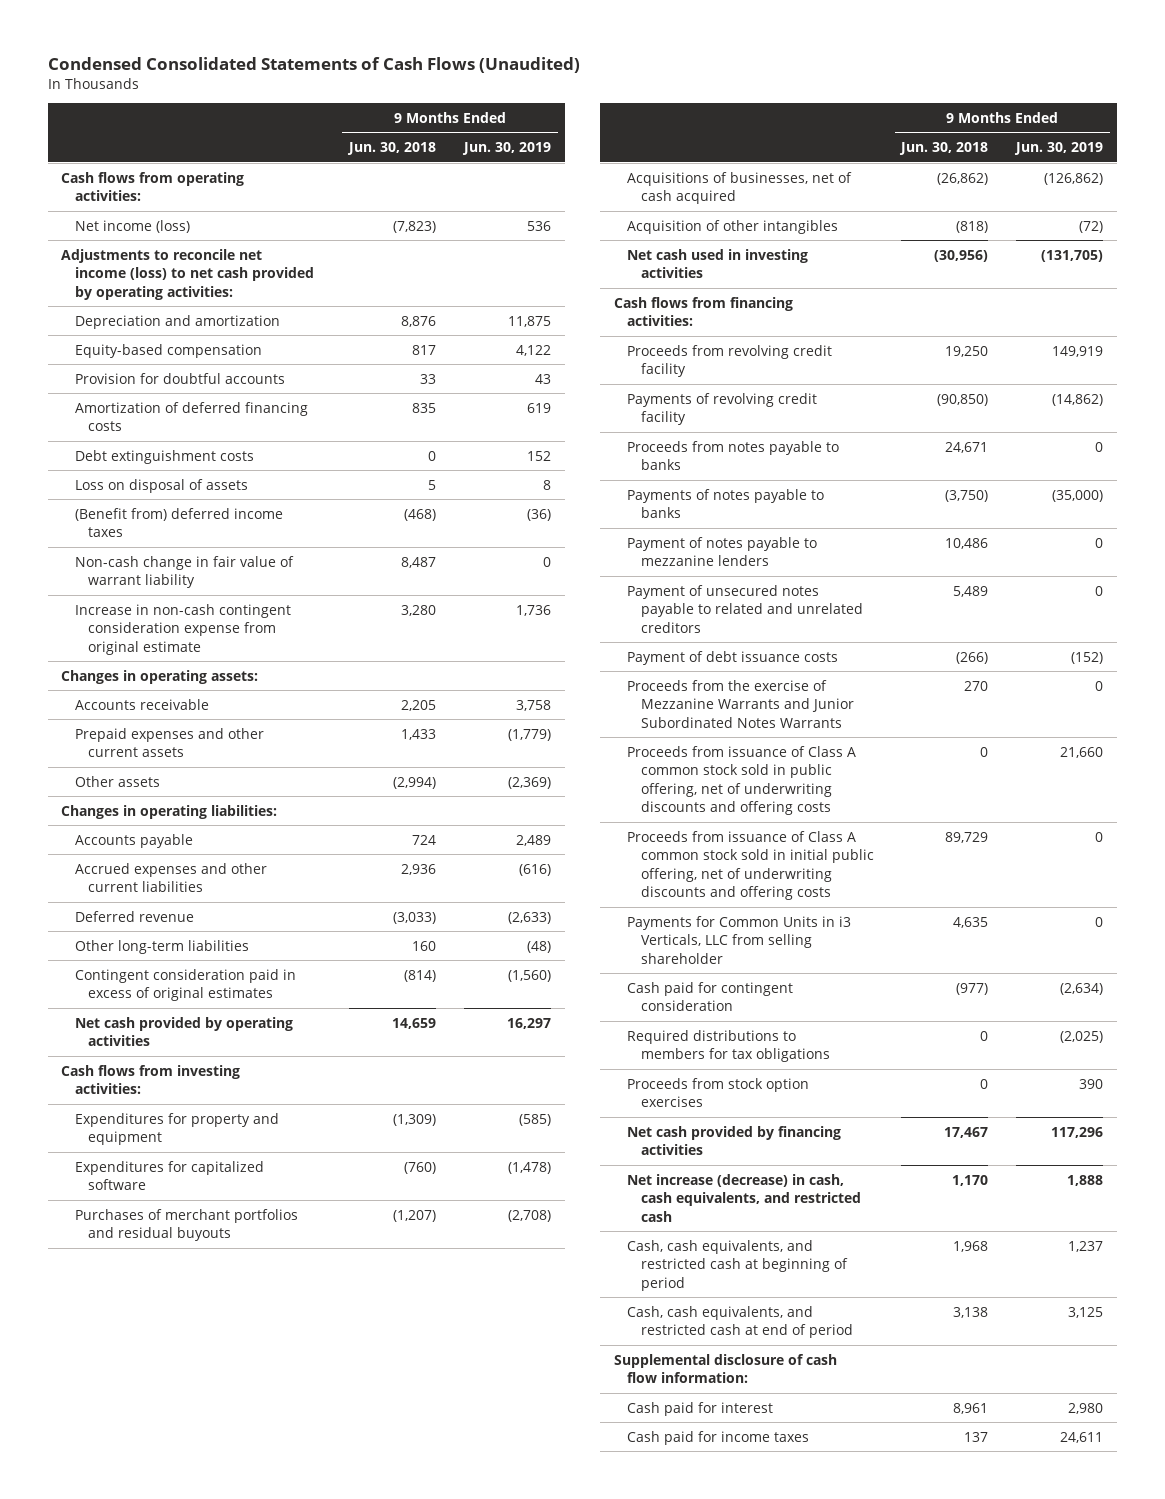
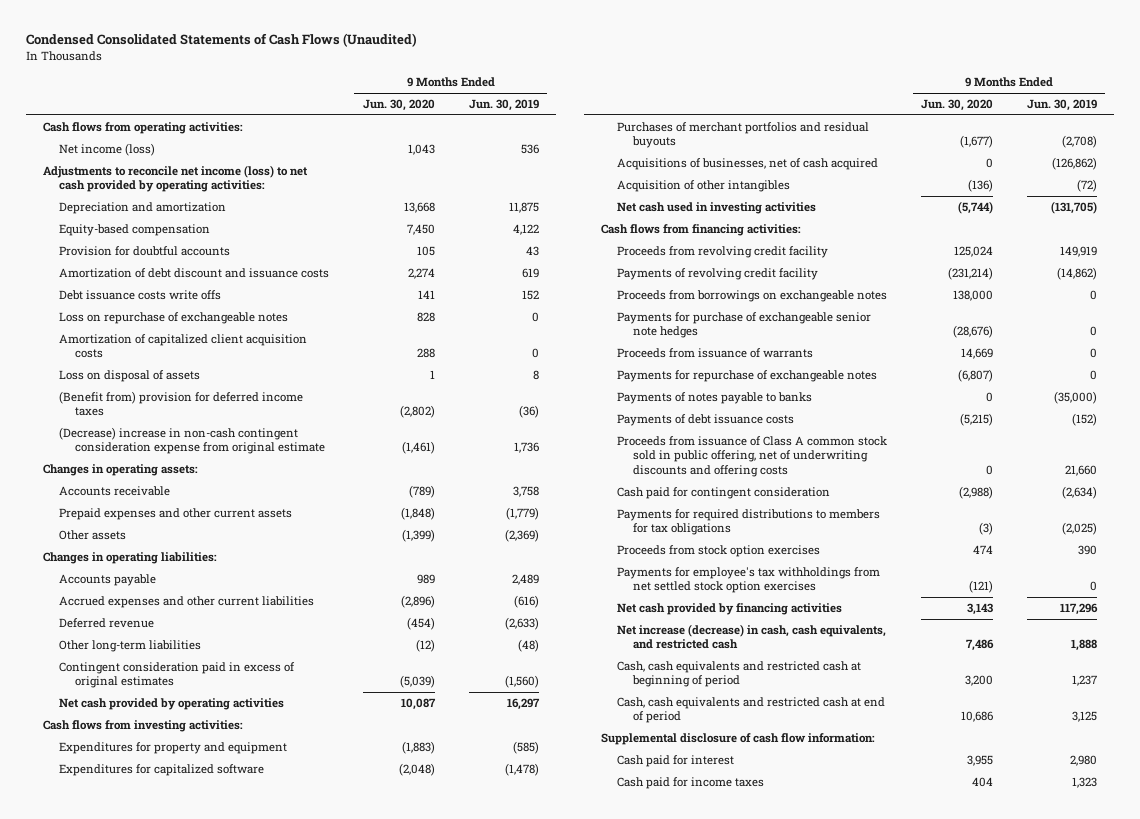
[346,142,436,156] Jun. 30, 2018 -> none
none -> [362,99,435,112] Jun. 30, 2020
[74,401,308,432] Amortization of deferred financing costs -> [59,268,330,279] Amortization of debt discount and issuance costs
[74,449,254,464] Debt extinguishment costs -> [59,290,222,301] Debt issuance costs write offs
none -> [59,312,289,325] Loss on repurchase of exchangeable notes
none -> [59,334,308,359] Amortization of capitalized client acquisition costs
[74,555,294,589] Non-cash change in fair value of warrant liability -> none
[74,507,283,538] (Benefit from) deferred income taxes -> [59,391,304,417] (Benefit from) provision for deferred income taxes
[74,603,291,655] Increase in non-cash contingent consideration expense from original estimate -> [59,427,326,455] (Decrease) increase in non-cash contingent consideration expense from original estimate
[627,440,840,471] Proceeds from notes payable to banks -> none
none -> [617,290,888,303] Proceeds from borrowings on exchangeable notes
none -> [617,312,872,339] Payments for purchase of exchangeable senior note hedges
none -> [617,348,814,359] Proceeds from issuance of warrants
none -> [617,370,878,383] Payments for repurchase of exchangeable notes
[627,536,818,567] Payment of notes payable to mezzanine lenders -> none
[627,584,863,633] Payment of unsecured notes payable to related and unrelated creditors -> none
[627,679,854,728] Proceeds from the exercise of Mezzanine Warrants and Junior Subordinated Notes Warrants -> none
[627,650,839,665] Payment of debt issuance costs -> [617,414,795,427] Payments of debt issuance costs
[627,830,874,901] Proceeds from issuance of Class A common stock sold in initial public offering, net of underwriting discounts and offering costs -> none
[627,915,852,964] Payments for Common Units in i3 Verticals, LLC from selling shareholder -> none
[627,1029,830,1063] Required distributions to members for tax obligations -> [617,509,881,536] Payments for required distributions to members for tax obligations
none -> [617,567,881,594] Payments for employee's tax withholdings from net settled stock option exercises
[627,1239,848,1291] Cash, cash equivalents, and restricted cash at beginning of period -> [617,661,862,688] Cash, cash equivalents and restricted cash at beginning of period
[627,1305,853,1339] Cash, cash equivalents, and restricted cash at end of period -> [617,697,886,724] Cash, cash equivalents and restricted cash at end of period
[1060,1431,1104,1443] 24,611 -> [1071,777,1097,789] 1,323

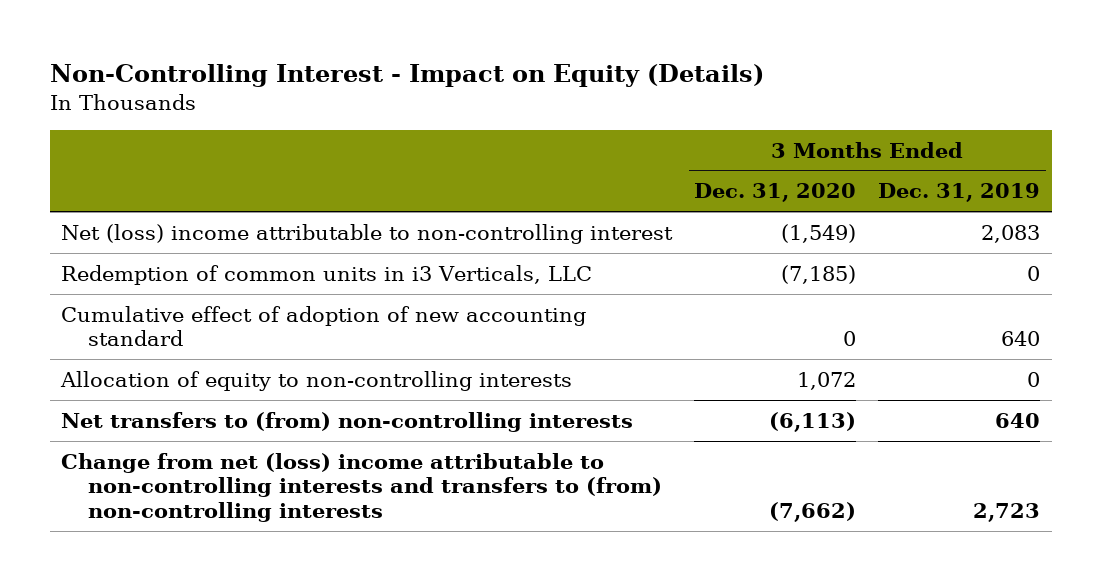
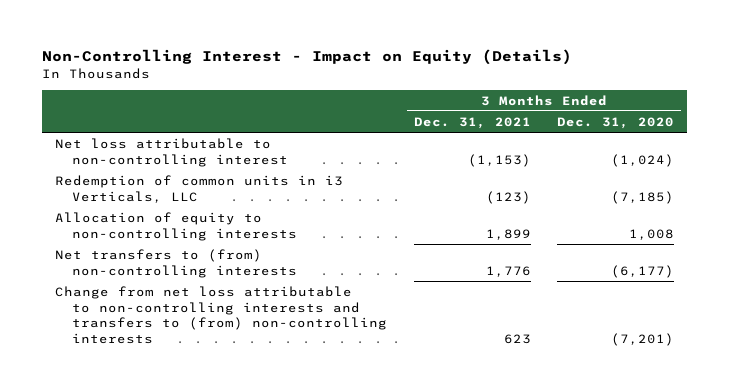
[878,183,1041,203] Dec. 31, 2019 -> none
none -> [413,116,531,129] Dec. 31, 2021
[61,223,674,244] Net (loss) income attributable to non-controlling interest -> [55,137,289,167] Net loss attributable to non-controlling interest
[781,223,857,243] (1,549) -> [611,153,675,167] (1,024)
[61,305,587,347] Cumulative effect of adoption of new accounting standard -> none
[797,371,857,390] 1,072 -> [629,228,675,240] 1,008
[769,411,857,432] (6,113) -> [611,264,675,278] (6,177)
[61,452,663,523] Change from net (loss) income attributable to non-controlling interests and transfers to (from) non-controlling interests -> [55,285,388,345] Change from net loss attributable to non-controlling interests and transfers to (from) non-controlling interests
[769,502,857,523] (7,662) -> [611,333,675,347] (7,201)

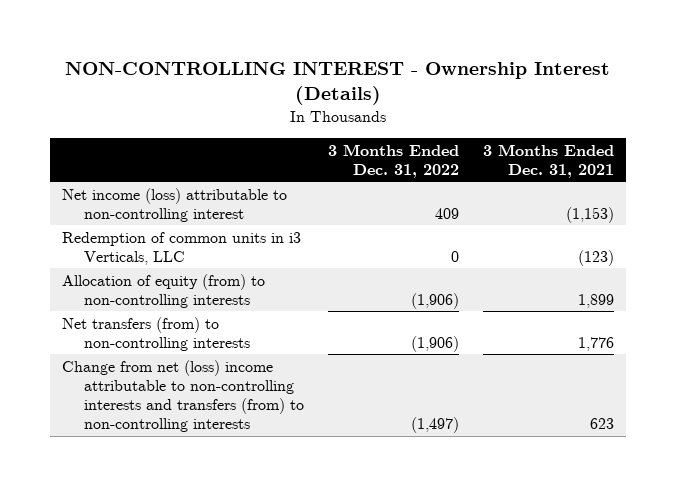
[42,49,573,66] Non-Controlling Interest - Impact on Equity (Details) -> [64,61,610,105] NON-CONTROLLING INTEREST - Ownership Interest (Details)
[557,116,675,129] Dec. 31, 2020 -> none
none -> [328,143,460,178] 3 Months Ended Dec. 31, 2022
[55,137,289,167] Net loss attributable to non-controlling interest -> [61,187,287,222] Net income (loss) attributable to non-controlling interest
[55,211,298,241] Allocation of equity to non-controlling interests -> [61,273,265,308] Allocation of equity (from) to non-controlling interests
[55,248,298,278] Net transfers to (from) non-controlling interests -> [61,316,251,351] Net transfers (from) to non-controlling interests
[55,285,388,345] Change from net loss attributable to non-controlling interests and transfers to (from) non-controlling interests -> [61,359,305,433] Change from net (loss) income attributable to non-controlling interests and transfers (from) to non-controlling interests

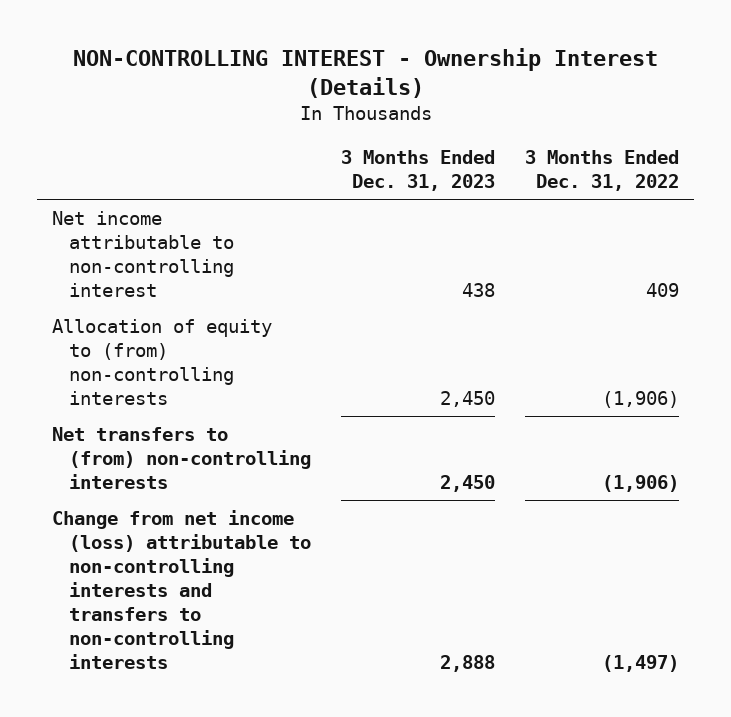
[483,143,615,178] 3 Months Ended Dec. 31, 2021 -> none
none -> [341,150,496,192] 3 Months Ended Dec. 31, 2023
[61,231,301,265] Redemption of common units in i3 Verticals, LLC -> none
[61,187,287,222] Net income (loss) attributable to non-controlling interest -> [52,210,235,297] Net income attributable to non-controlling interest
[61,273,265,308] Allocation of equity (from) to non-controlling interests -> [52,318,273,405] Allocation of equity to (from) non-controlling interests
[61,316,251,351] Net transfers (from) to non-controlling interests -> [52,426,312,489] Net transfers to (from) non-controlling interests
[61,359,305,433] Change from net (loss) income attributable to non-controlling interests and transfers (from) to non-controlling interests -> [52,509,312,669] Change from net income (loss) attributable to non-controlling interests and transfers to non-controlling interests

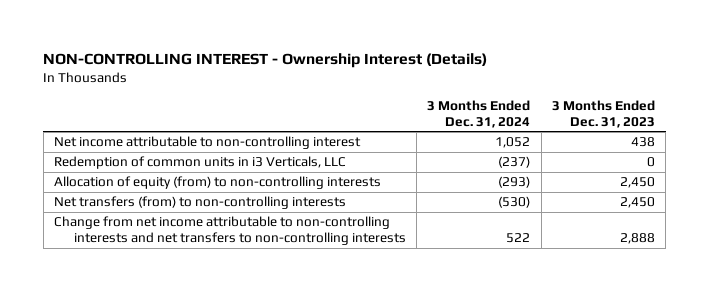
[524,150,679,192] 3 Months Ended Dec. 31, 2022 -> none
none -> [427,100,531,128] 3 Months Ended Dec. 31, 2024
none -> [53,156,346,170] Redemption of common units in i3 Verticals, LLC
[52,318,273,405] Allocation of equity to (from) non-controlling interests -> [53,176,381,190] Allocation of equity (from) to non-controlling interests
[52,426,312,489] Net transfers to (from) non-controlling interests -> [53,196,346,210] Net transfers (from) to non-controlling interests
[52,509,312,669] Change from net income (loss) attributable to non-controlling interests and transfers to non-controlling interests -> [53,216,406,246] Change from net income attributable to non-controlling interests and net transfers to non-controlling interests

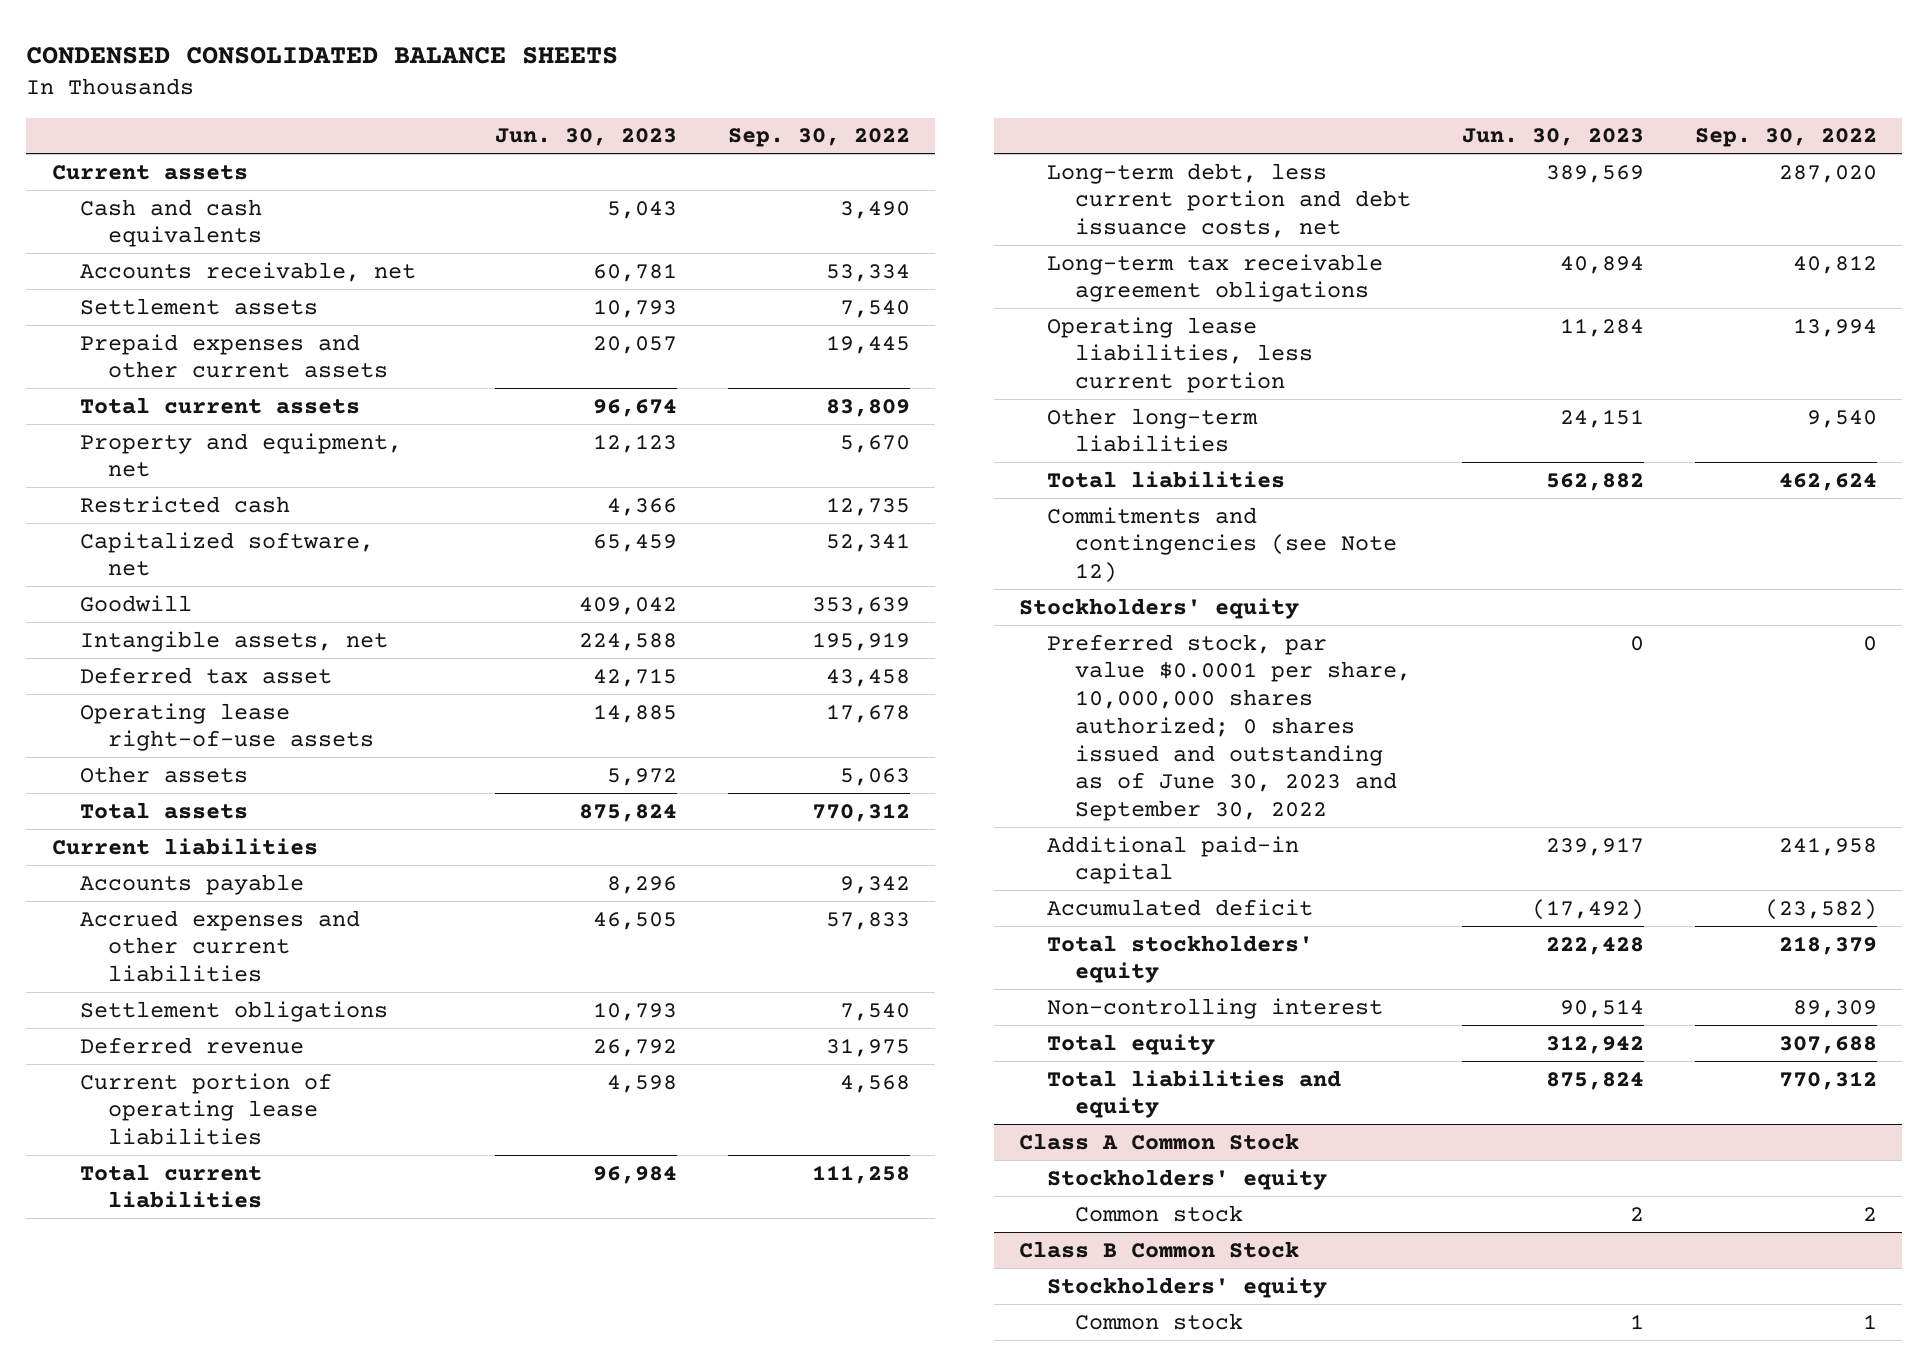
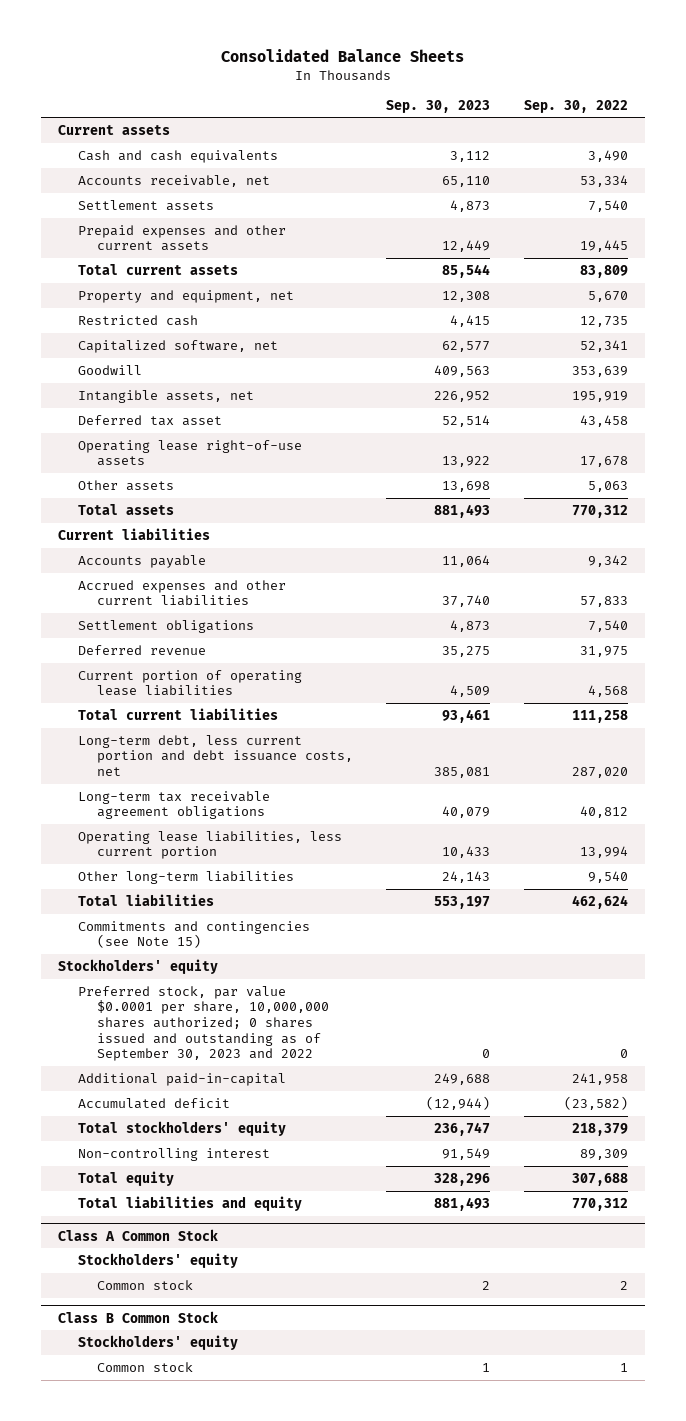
[26,46,619,64] CONDENSED CONSOLIDATED BALANCE SHEETS -> [220,48,464,62] Consolidated Balance Sheets
[494,128,677,147] Jun. 30, 2023 -> none
none -> [386,99,491,113] Sep. 30, 2023
[1047,506,1398,584] Commitments and contingencies (see Note 12) -> [77,920,310,949] Commitments and contingencies (see Note 15)
[1047,633,1412,822] Preferred stock, par value $0.0001 per share, 10,000,000 shares authorized; 0 shares issued and outstanding as of June 30, 2023 and September 30, 2022 -> [77,985,330,1062] Preferred stock, par value $0.0001 per share, 10,000,000 shares authorized; 0 shares issued and outstanding as of September 30, 2023 and 2022
[1047,835,1300,885] Additional paid-in capital -> [77,1072,286,1086] Additional paid-in-capital

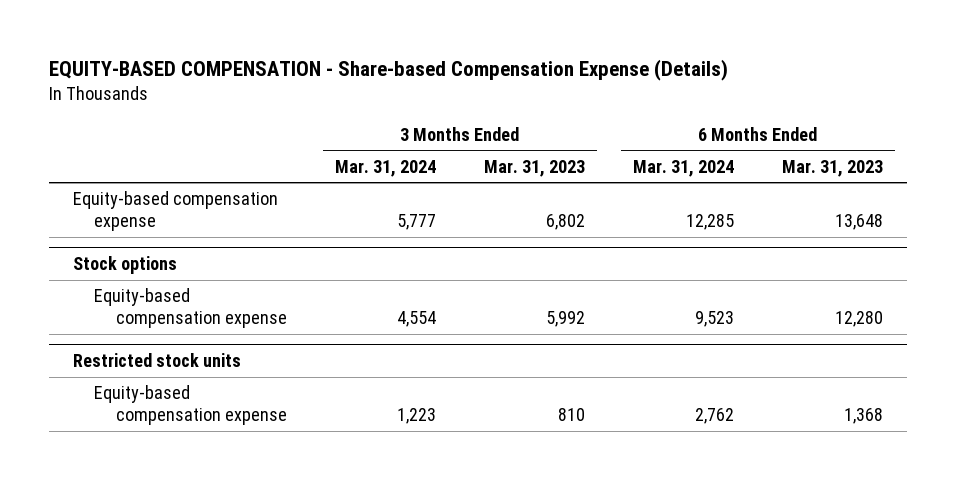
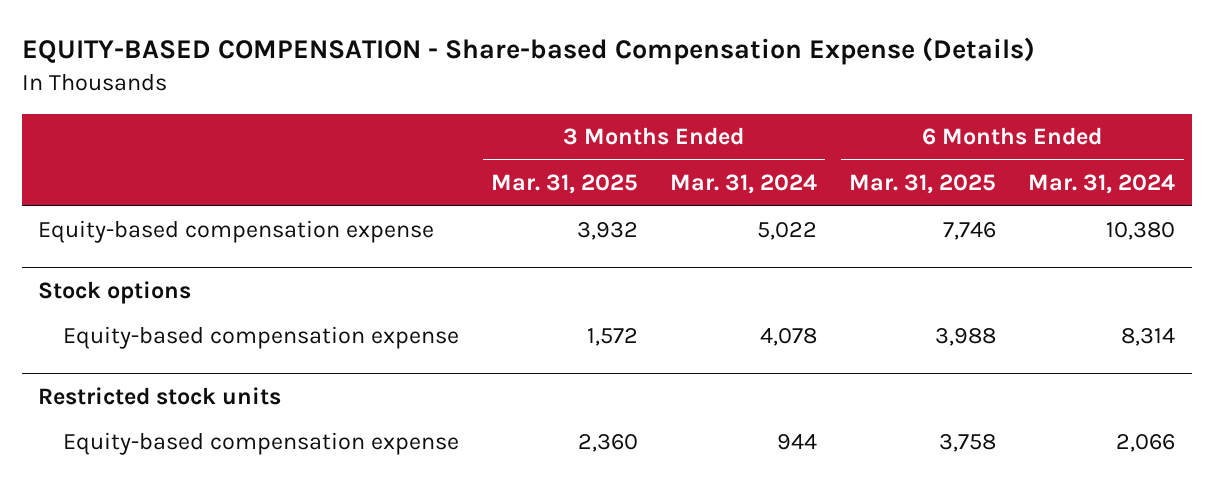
[484,159,586,177] Mar. 31, 2023 -> none
[781,159,883,177] Mar. 31, 2023 -> none
none -> [490,174,638,195] Mar. 31, 2025
none -> [849,174,997,195] Mar. 31, 2025
[397,214,437,231] 5,777 -> [757,222,818,241] 5,022
[685,214,734,231] 12,285 -> [1106,222,1176,241] 10,380
[397,311,437,328] 4,554 -> [760,328,818,347] 4,078
[694,311,734,328] 9,523 -> [1121,328,1176,347] 8,314
[397,408,437,425] 1,223 -> [777,434,818,451] 944
[694,408,734,425] 2,762 -> [1116,434,1176,453] 2,066

